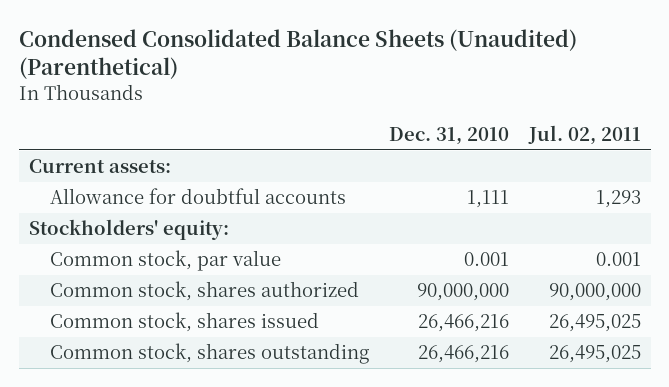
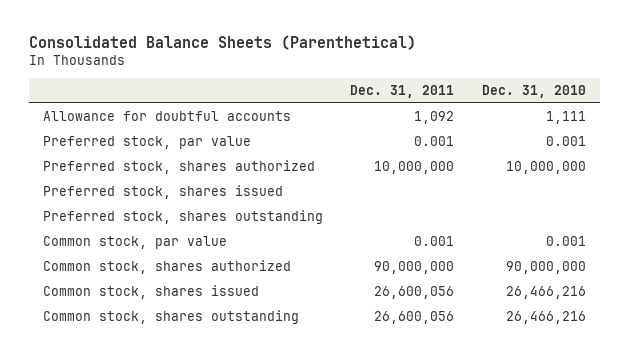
[18,29,577,80] Condensed Consolidated Balance Sheets (Unaudited) (Parenthetical) -> [28,35,416,51] Consolidated Balance Sheets (Parenthetical)
[527,124,641,145] Jul. 02, 2011 -> none
none -> [350,85,455,99] Dec. 31, 2011
[28,159,171,174] Current assets: -> none
[28,219,229,241] Stockholders' equity: -> none
none -> [42,135,251,149] Preferred stock, par value
none -> [42,159,315,174] Preferred stock, shares authorized
none -> [42,184,283,199] Preferred stock, shares issued
none -> [42,209,323,224] Preferred stock, shares outstanding

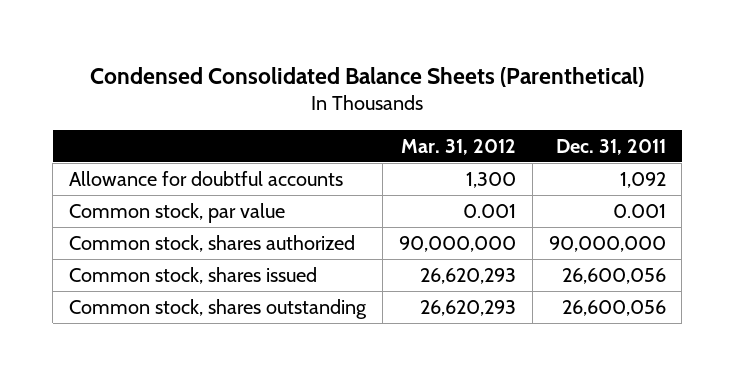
[28,35,416,51] Consolidated Balance Sheets (Parenthetical) -> [90,66,645,87] Condensed Consolidated Balance Sheets (Parenthetical)
[481,85,586,99] Dec. 31, 2010 -> none
none -> [400,139,516,156] Mar. 31, 2012
[42,135,251,149] Preferred stock, par value -> none
[42,159,315,174] Preferred stock, shares authorized -> none
[42,184,283,199] Preferred stock, shares issued -> none
[42,209,323,224] Preferred stock, shares outstanding -> none

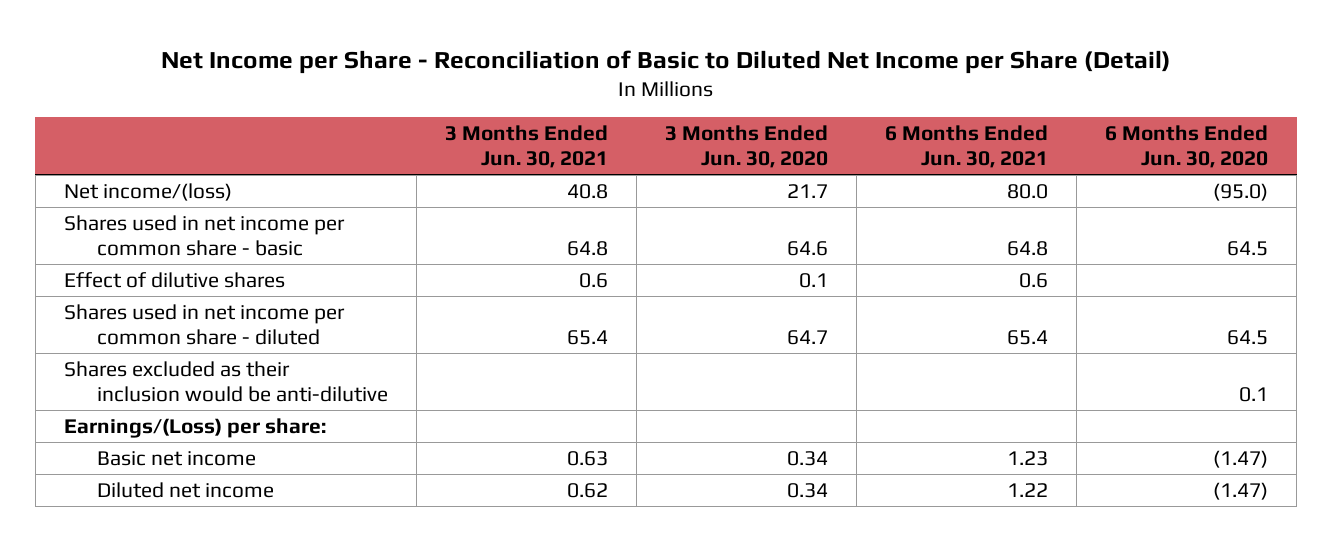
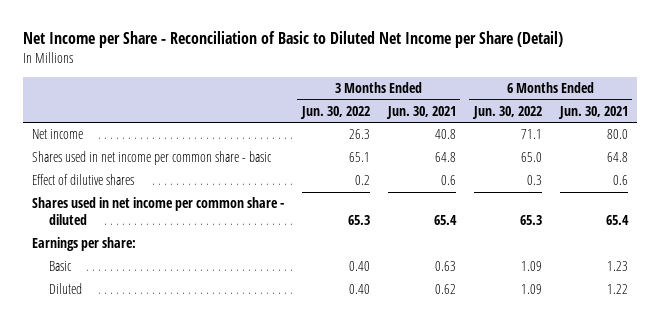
[664,125,828,168] 3 Months Ended Jun. 30, 2020 -> none
[1104,125,1268,168] 6 Months Ended Jun. 30, 2020 -> none
none -> [299,105,370,119] Jun. 30, 2022
none -> [471,105,542,119] Jun. 30, 2022
[63,182,232,201] Net income/(loss) -> [31,129,83,140] Net income
[63,360,388,402] Shares excluded as their inclusion would be anti-dilutive -> none
[63,417,326,438] Earnings/(Loss) per share: -> [31,237,136,252] Earnings per share:
[96,450,256,466] Basic net income -> [48,261,72,272] Basic
[96,481,274,498] Diluted net income -> [48,283,82,295] Diluted

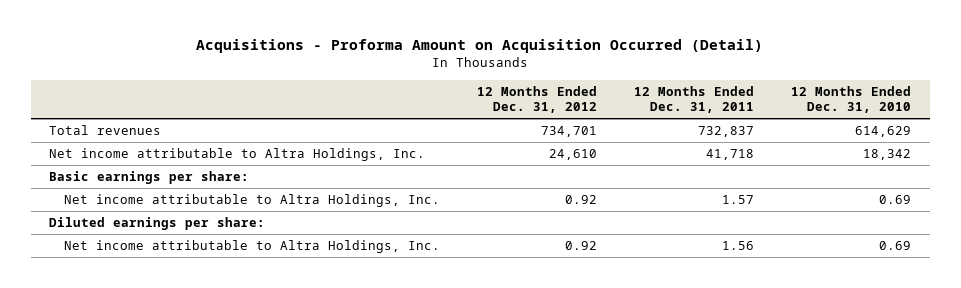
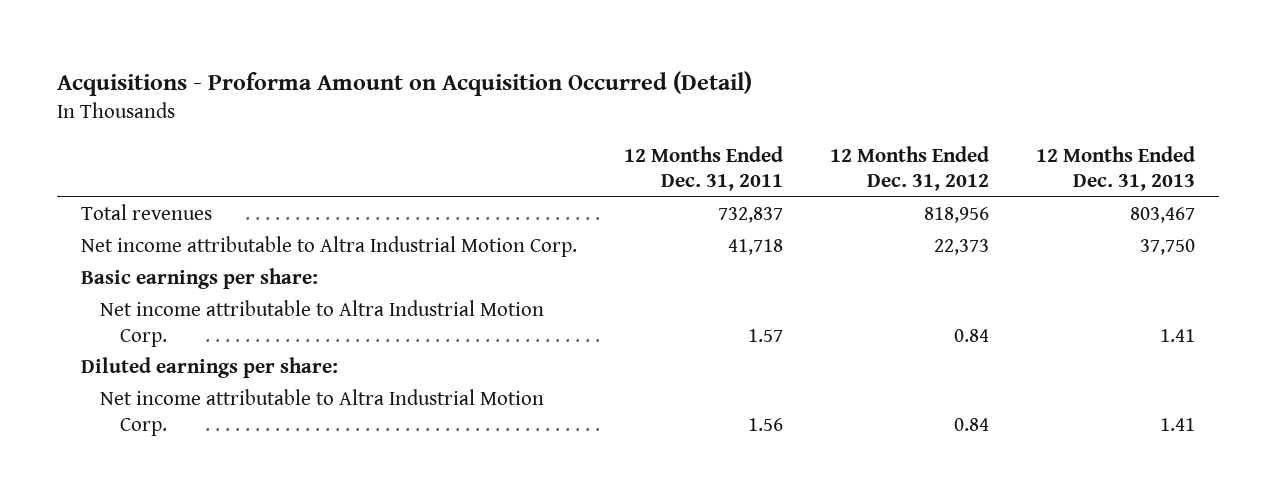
[791,85,912,114] 12 Months Ended Dec. 31, 2010 -> none
none -> [1035,145,1195,192] 12 Months Ended Dec. 31, 2013
[541,125,598,137] 734,701 -> [923,207,989,224] 818,956
[49,147,426,161] Net income attributable to Altra Holdings, Inc. -> [80,236,577,258] Net income attributable to Altra Industrial Motion Corp.
[549,148,598,160] 24,610 -> [933,239,989,256] 22,373
[63,193,440,207] Net income attributable to Altra Holdings, Inc. -> [100,300,545,348] Net income attributable to Altra Industrial Motion Corp.
[565,194,598,204] 0.92 -> [953,329,989,343] 0.84
[63,239,440,253] Net income attributable to Altra Holdings, Inc. -> [100,389,545,437] Net income attributable to Altra Industrial Motion Corp.
[565,240,598,250] 0.92 -> [953,418,989,432] 0.84

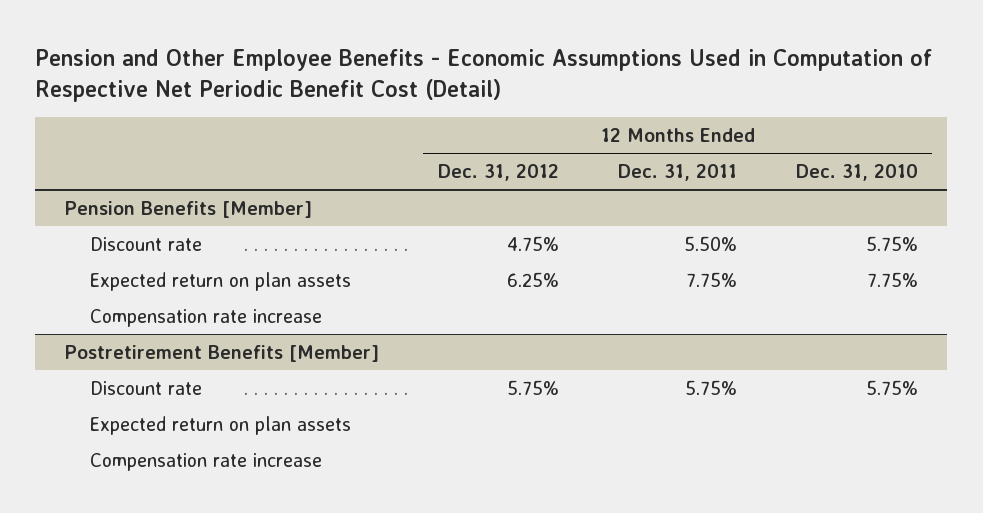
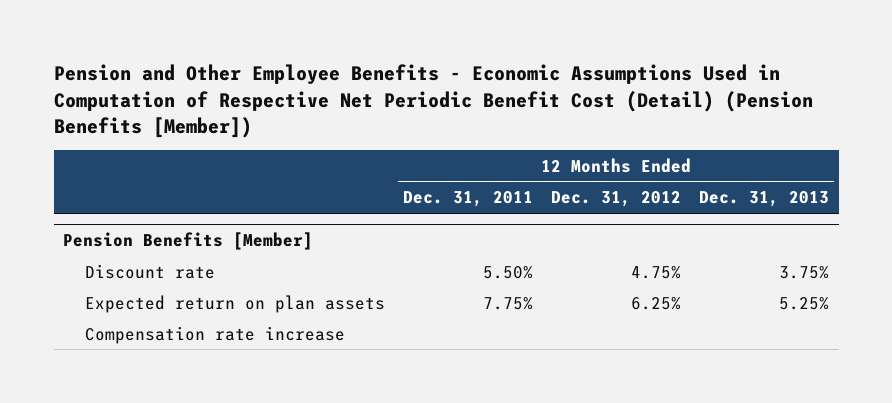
[35,49,933,103] Pension and Other Employee Benefits - Economic Assumptions Used in Computation of Respective Net Periodic Benefit Cost (Detail) -> [53,64,813,139] Pension and Other Employee Benefits - Economic Assumptions Used in Computation of Respective Net Periodic Benefit Cost (Detail) (Pension Benefits [Member])
[795,163,918,181] Dec. 31, 2010 -> none
none -> [699,191,830,208] Dec. 31, 2013
[64,344,379,362] Postretirement Benefits [Member] -> none
[90,380,203,395] Discount rate -> none
[90,415,352,435] Expected return on plan assets -> none
[90,452,323,471] Compensation rate increase -> none

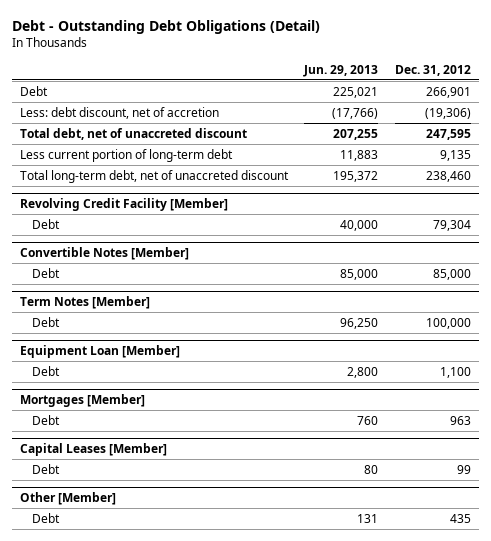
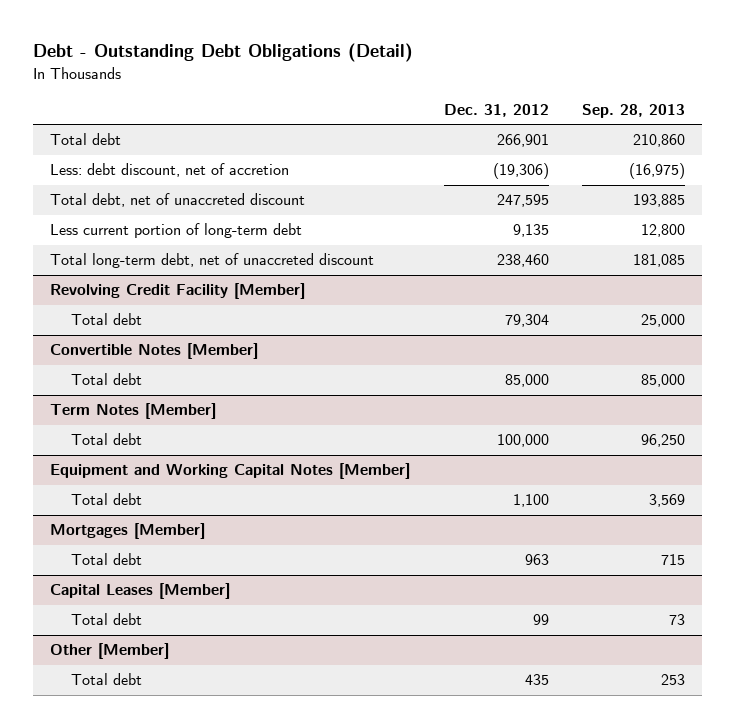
[303,64,379,77] Jun. 29, 2013 -> none
none -> [582,103,686,118] Sep. 28, 2013
[20,85,49,96] Debt -> [49,133,121,146] Total debt
[31,218,60,229] Debt -> [71,313,143,326] Total debt
[31,267,60,278] Debt -> [71,373,143,386] Total debt
[20,345,181,359] Equipment Loan [Member] -> none
[31,316,60,327] Debt -> [71,433,143,446] Total debt
none -> [49,463,410,480] Equipment and Working Capital Notes [Member]
[31,365,60,376] Debt -> [71,493,143,506] Total debt
[31,414,60,425] Debt -> [71,553,143,566] Total debt
[31,463,60,474] Debt -> [71,613,143,626] Total debt
[31,512,60,523] Debt -> [71,673,143,686] Total debt

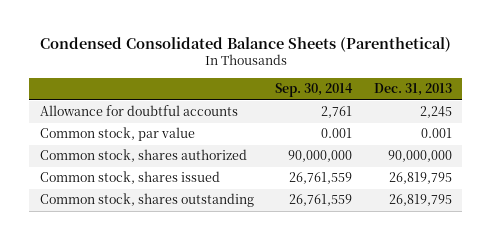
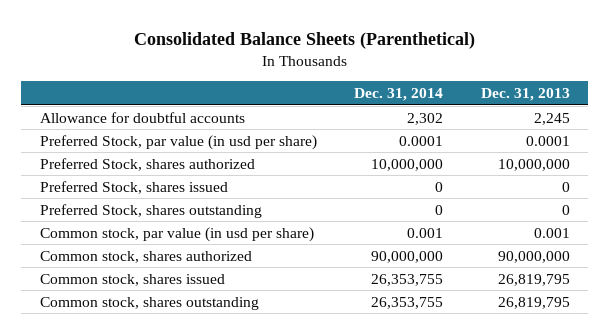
[39,36,451,52] Condensed Consolidated Balance Sheets (Parenthetical) -> [133,31,475,49] Consolidated Balance Sheets (Parenthetical)
[275,83,354,98] Sep. 30, 2014 -> none
none -> [354,88,444,102] Dec. 31, 2014
none -> [39,134,317,150] Preferred Stock, par value (in usd per share)
none -> [39,157,255,171] Preferred Stock, shares authorized
none -> [39,180,228,194] Preferred Stock, shares issued
none -> [39,203,262,218] Preferred Stock, shares outstanding
[39,127,195,142] Common stock, par value -> [39,226,314,242] Common stock, par value (in usd per share)

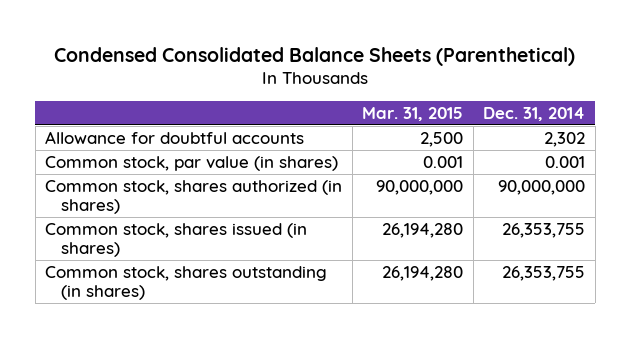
[133,31,475,49] Consolidated Balance Sheets (Parenthetical) -> [54,46,576,66] Condensed Consolidated Balance Sheets (Parenthetical)
[480,88,570,102] Dec. 31, 2013 -> none
none -> [362,106,464,121] Mar. 31, 2015
[39,134,317,150] Preferred Stock, par value (in usd per share) -> none
[39,157,255,171] Preferred Stock, shares authorized -> none
[39,180,228,194] Preferred Stock, shares issued -> none
[39,203,262,218] Preferred Stock, shares outstanding -> none
[39,226,314,242] Common stock, par value (in usd per share) -> [45,155,339,171] Common stock, par value (in shares)
[39,250,252,263] Common stock, shares authorized -> [45,179,343,215] Common stock, shares authorized (in shares)
[39,273,225,286] Common stock, shares issued -> [45,222,308,258] Common stock, shares issued (in shares)
[39,296,259,310] Common stock, shares outstanding -> [45,265,328,301] Common stock, shares outstanding (in shares)

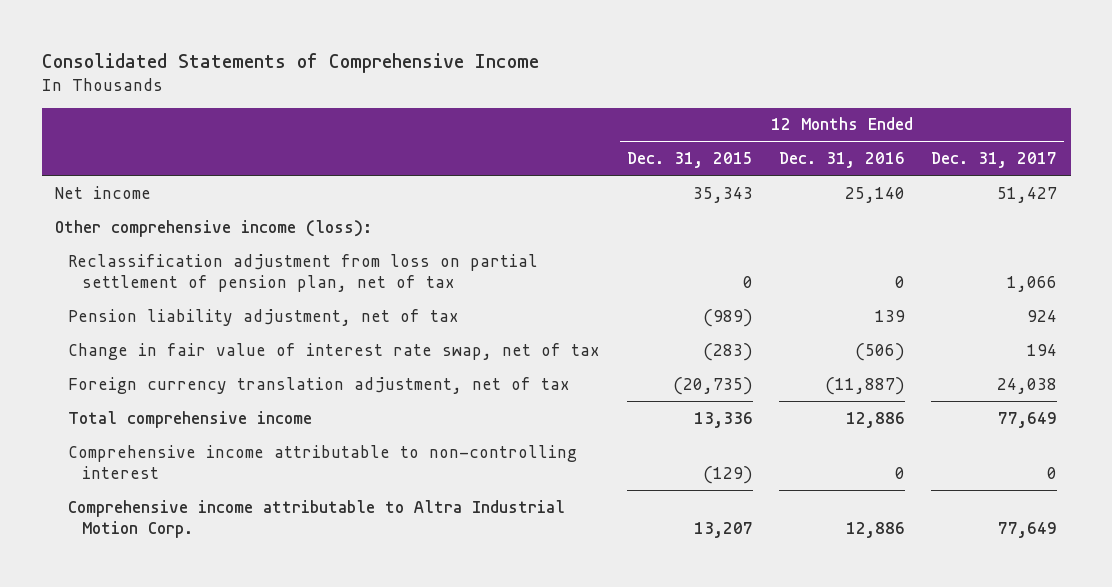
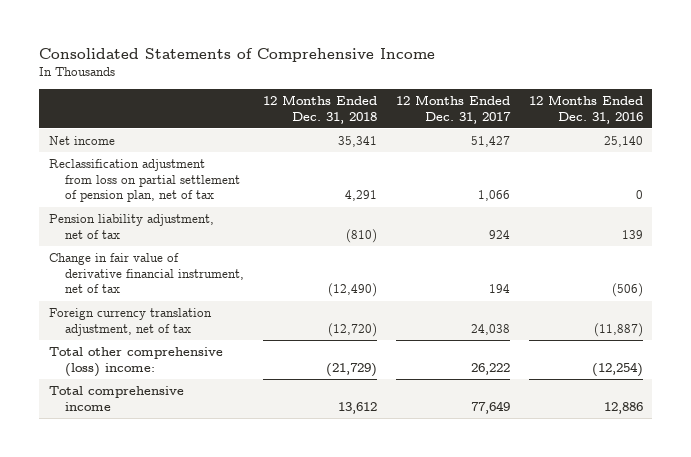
[626,151,753,168] Dec. 31, 2015 -> none
none -> [262,95,377,124] 12 Months Ended Dec. 31, 2018
[54,219,372,237] Other comprehensive income (loss): -> none
[68,342,601,360] Change in fair value of interest rate swap, net of tax -> [48,253,244,294] Change in fair value of derivative financial instrument, net of tax
none -> [48,347,223,377] Total other comprehensive (loss) income:
[68,444,578,479] Comprehensive income attributable to non-controlling interest -> none
[68,499,566,538] Comprehensive income attributable to Altra Industrial Motion Corp. -> none

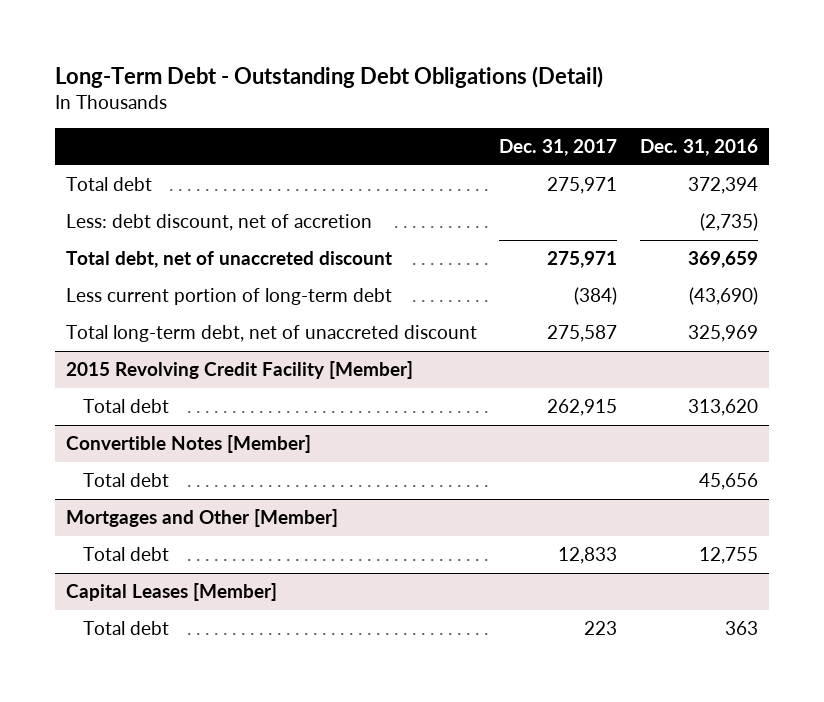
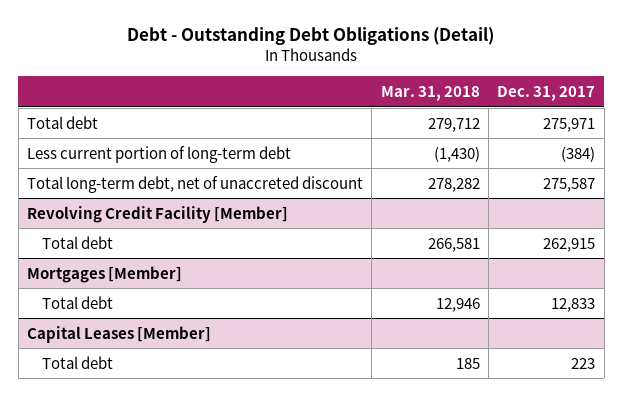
[54,65,603,88] Long-Term Debt - Outstanding Debt Obligations (Detail) -> [127,27,495,46] Debt - Outstanding Debt Obligations (Detail)
[639,139,758,157] Dec. 31, 2016 -> none
none -> [380,85,480,101] Mar. 31, 2018
[65,214,372,232] Less: debt discount, net of accretion -> none
[65,251,392,269] Total debt, net of unaccreted discount -> none
[65,361,413,380] 2015 Revolving Credit Facility [Member] -> [26,205,288,223] Revolving Credit Facility [Member]
[65,435,311,454] Convertible Notes [Member] -> none
[82,473,169,488] Total debt -> none
[65,509,338,528] Mortgages and Other [Member] -> [26,265,182,283] Mortgages [Member]

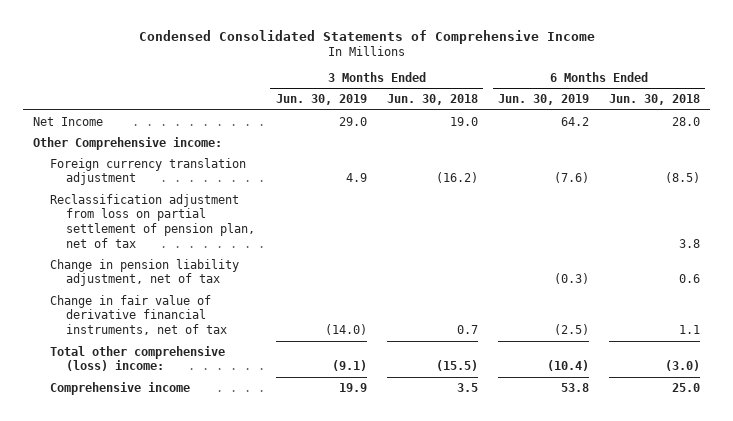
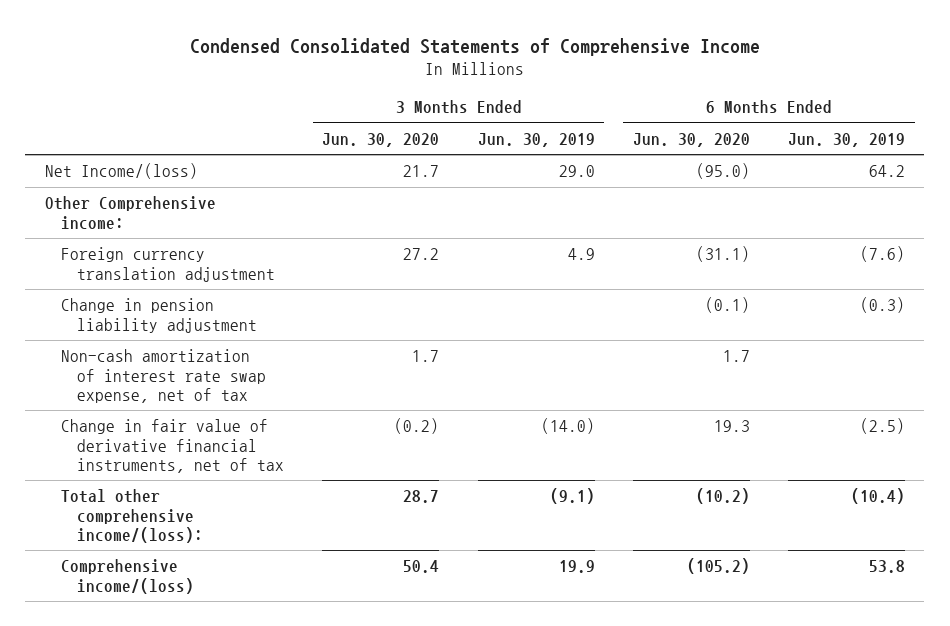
[386,94,478,106] Jun. 30, 2018 -> none
[609,94,701,106] Jun. 30, 2018 -> none
none -> [322,133,440,148] Jun. 30, 2020
none -> [633,133,751,148] Jun. 30, 2020
[33,116,104,126] Net Income -> [44,163,198,180] Net Income/(loss)
[49,193,256,248] Reclassification adjustment from loss on partial settlement of pension plan, net of tax -> none
[49,258,239,287] Change in pension liability adjustment, net of tax -> [60,298,258,333] Change in pension liability adjustment
none -> [60,349,267,404] Non-cash amortization of interest rate swap expense, net of tax
[49,345,225,372] Total other comprehensive (loss) income: -> [60,489,204,544] Total other comprehensive income/(loss):
[49,381,190,395] Comprehensive income -> [60,559,195,594] Comprehensive income/(loss)

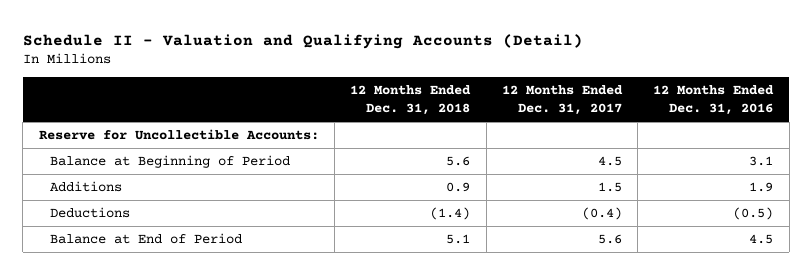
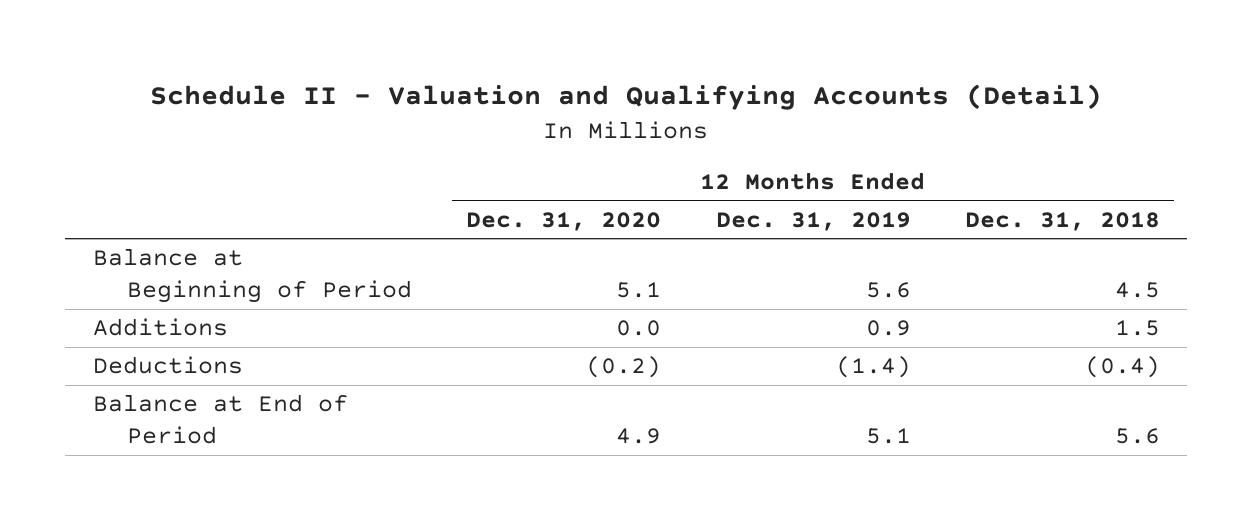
[501,85,623,116] 12 Months Ended Dec. 31, 2017 -> none
[653,85,775,116] 12 Months Ended Dec. 31, 2016 -> none
none -> [466,211,662,231] Dec. 31, 2020
none -> [715,211,911,231] Dec. 31, 2019
[38,128,319,140] Reserve for Uncollectible Accounts: -> none
[446,155,471,166] 5.6 -> [1114,281,1160,298] 4.5
[446,181,471,192] 0.9 -> [1114,320,1160,337] 1.5
[430,206,471,220] (1.4) -> [1084,356,1160,379] (0.4)
[446,233,471,244] 5.1 -> [1114,427,1160,444] 5.6

